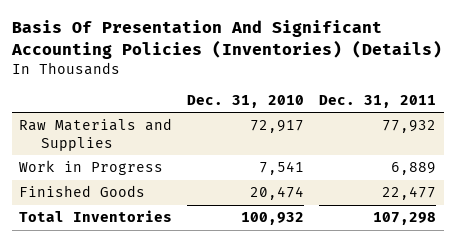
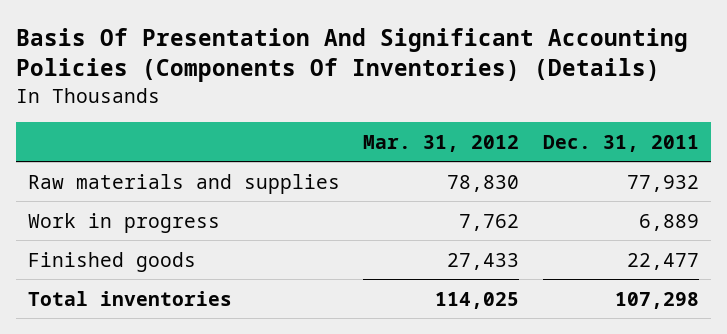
[10,20,442,59] Basis Of Presentation And Significant Accounting Policies (Inventories) (Details) -> [15,27,688,83] Basis Of Presentation And Significant Accounting Policies (Components Of Inventories) (Details)
[187,94,305,108] Dec. 31, 2010 -> none
none -> [363,134,520,152] Mar. 31, 2012
[19,118,173,151] Raw Materials and Supplies -> [27,173,340,194] Raw materials and supplies
[19,160,164,176] Work in Progress -> [27,212,220,233] Work in progress
[19,185,146,198] Finished Goods -> [27,251,196,272] Finished goods
[19,210,173,223] Total Inventories -> [27,290,232,306] Total inventories

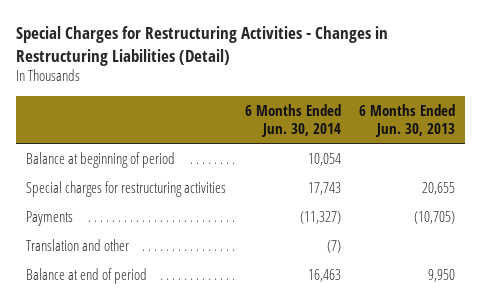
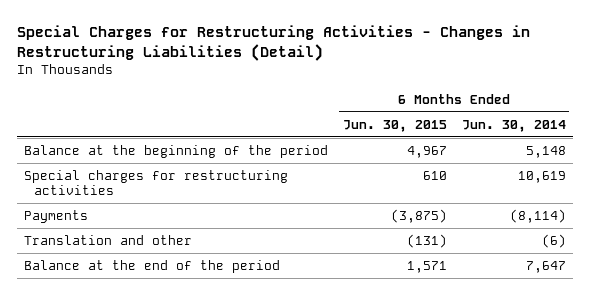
[359,103,456,137] 6 Months Ended Jun. 30, 2013 -> none
none -> [342,119,447,132] Jun. 30, 2015
[25,151,175,168] Balance at beginning of period -> [24,144,329,158] Balance at the beginning of the period
[307,152,341,166] 10,054 -> [525,145,566,158] 5,148
[307,181,341,195] 17,743 -> [517,170,566,183] 10,619
[299,210,341,224] (11,327) -> [509,208,566,223] (8,114)
[326,239,341,253] (7) -> [541,233,566,248] (6)
[25,267,147,284] Balance at end of period -> [24,259,281,273] Balance at the end of the period
[307,268,341,282] 16,463 -> [525,260,566,273] 7,647

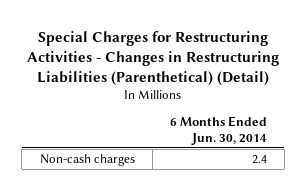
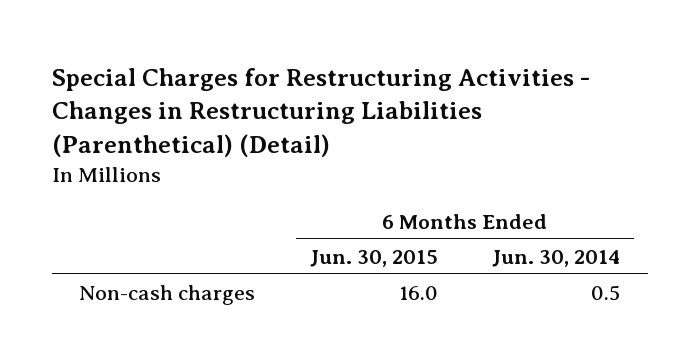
none -> [309,249,438,267] Jun. 30, 2015
[251,155,267,165] 2.4 -> [591,284,621,301] 0.5

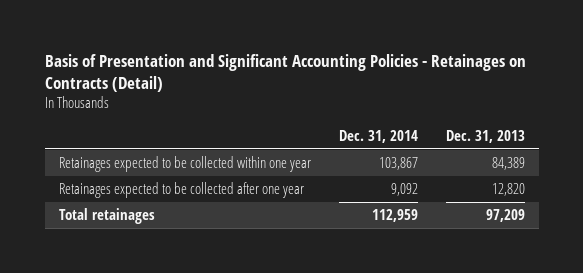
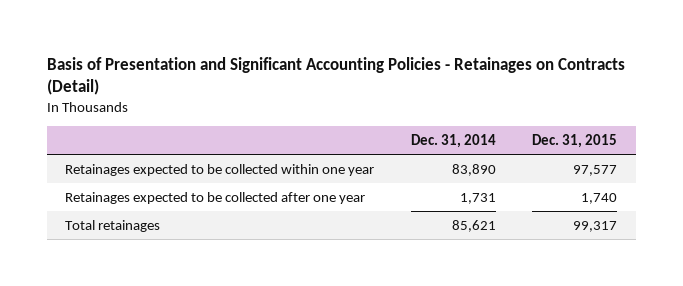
[445,129,525,143] Dec. 31, 2013 -> none
none -> [532,133,618,148] Dec. 31, 2015
[378,157,418,171] 103,867 -> [451,163,496,176] 83,890
[390,183,418,197] 9,092 -> [459,192,496,204] 1,731
[371,209,418,223] 112,959 -> [451,219,496,232] 85,621

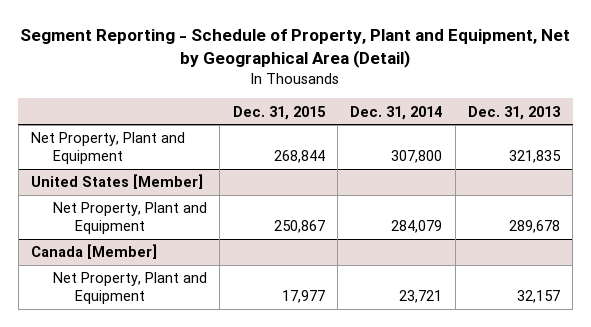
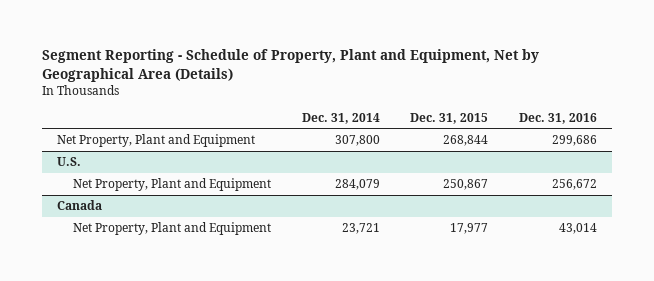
[20,29,571,68] Segment Reporting - Schedule of Property, Plant and Equipment, Net by Geographical Area (Detail) -> [41,49,539,82] Segment Reporting - Schedule of Property, Plant and Equipment, Net by Geographical Area (Details)
[467,105,560,120] Dec. 31, 2013 -> none
none -> [518,112,597,124] Dec. 31, 2016
[30,174,203,190] United States [Member] -> [56,157,81,167] U.S.
[30,244,157,260] Canada [Member] -> [56,200,102,211] Canada

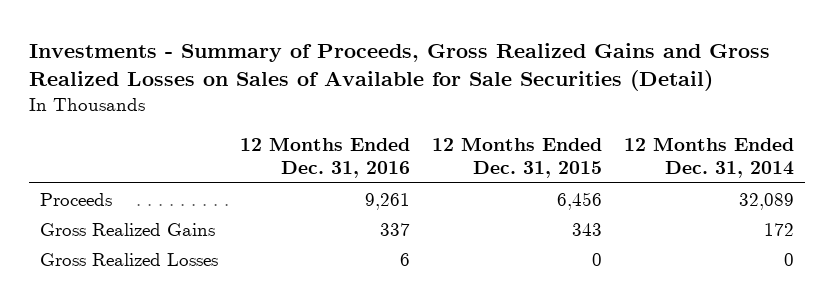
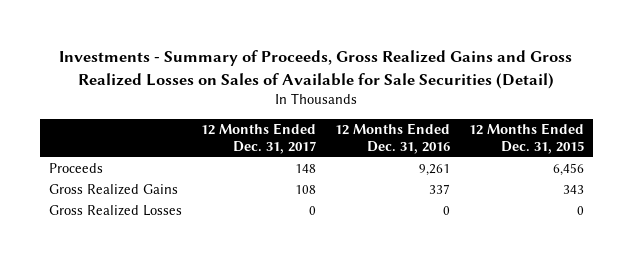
[624,136,795,179] 12 Months Ended Dec. 31, 2014 -> none
none -> [200,122,316,154] 12 Months Ended Dec. 31, 2017
[400,252,411,266] 6 -> [442,206,450,216] 0

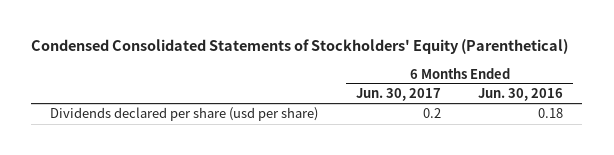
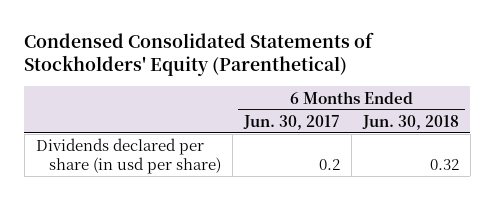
[478,88,564,102] Jun. 30, 2016 -> none
none -> [362,114,460,130] Jun. 30, 2018
[50,107,319,122] Dividends declared per share (usd per share) -> [35,138,222,175] Dividends declared per share (in usd per share)

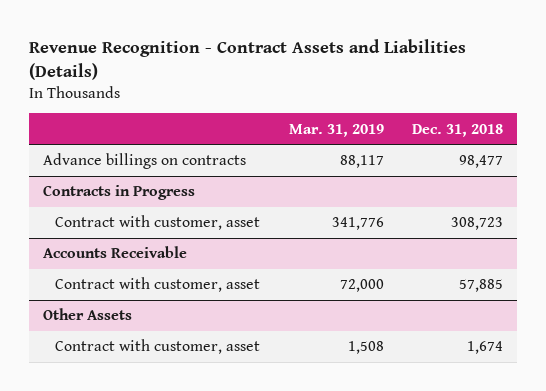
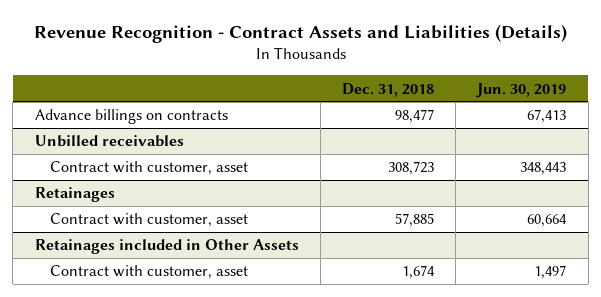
[288,123,384,137] Mar. 31, 2019 -> none
none -> [476,82,567,98] Jun. 30, 2019
[43,185,196,201] Contracts in Progress -> [34,135,184,148] Unbilled receivables
[43,246,188,259] Accounts Receivable -> [34,187,115,203] Retainages
[43,308,133,321] Other Assets -> [34,239,299,255] Retainages included in Other Assets

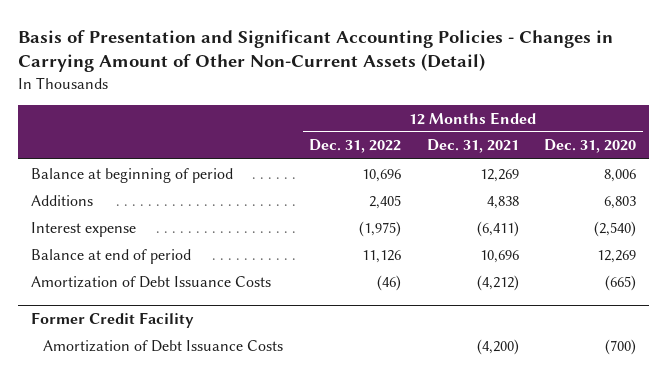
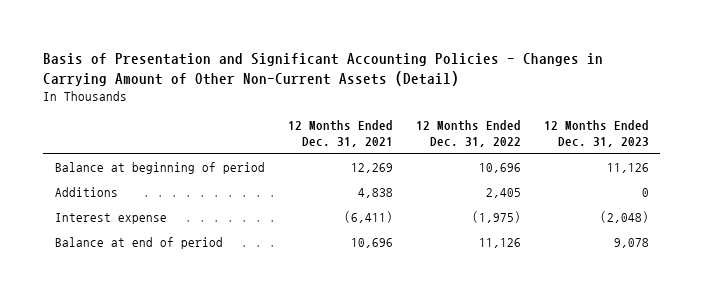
[544,139,637,154] Dec. 31, 2020 -> none
none -> [543,120,649,147] 12 Months Ended Dec. 31, 2023
[30,275,271,288] Amortization of Debt Issuance Costs -> none
[30,311,194,328] Former Credit Facility -> none
[43,339,284,352] Amortization of Debt Issuance Costs -> none

